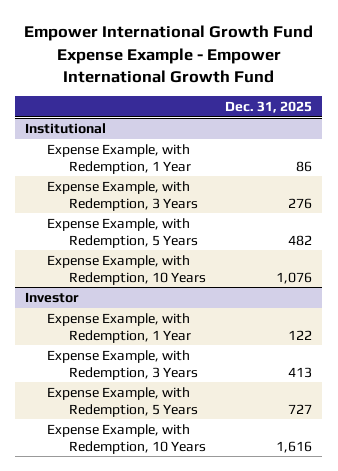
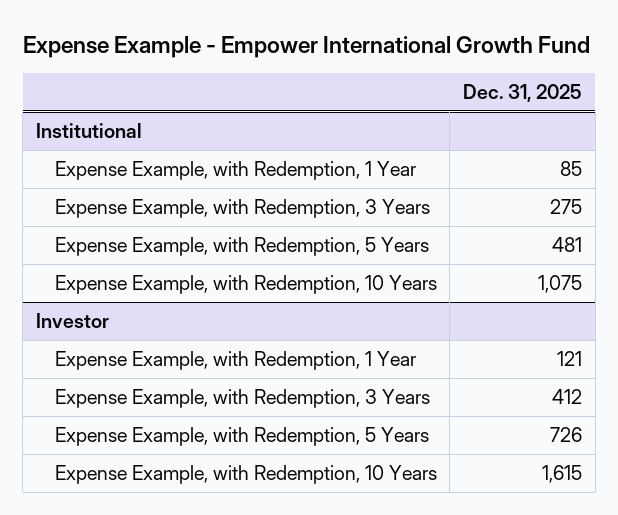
[23,25,313,83] Empower International Growth Fund Expense Example - Empower International Growth Fund -> [22,36,590,59] Expense Example - Empower International Growth Fund
[296,160,313,172] 86 -> [559,161,582,177] 85
[288,197,313,209] 276 -> [549,199,582,215] 275
[288,234,313,246] 482 -> [551,237,582,253] 481
[276,271,313,284] 1,076 -> [537,275,582,294] 1,075
[288,329,313,340] 122 -> [556,351,582,367] 121
[288,366,313,378] 413 -> [551,389,582,405] 412
[288,403,313,414] 727 -> [549,427,582,443] 726
[276,440,313,453] 1,616 -> [541,465,582,484] 1,615

